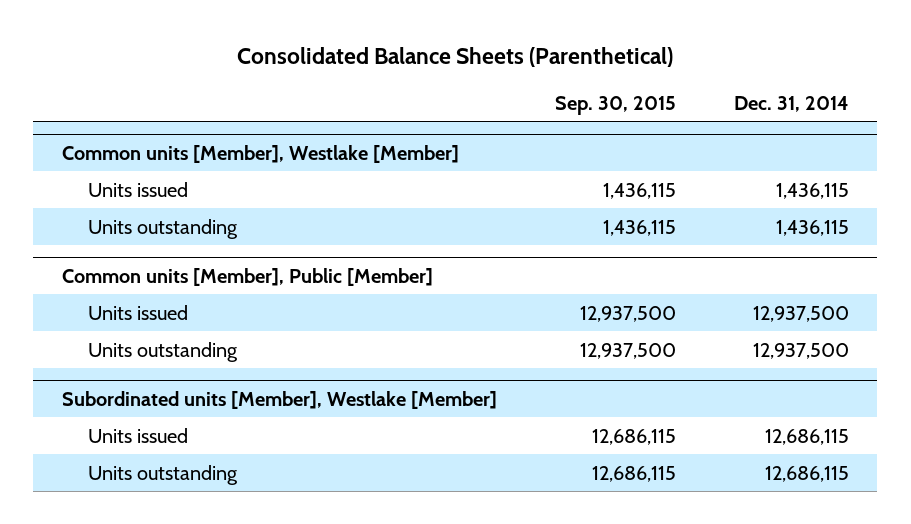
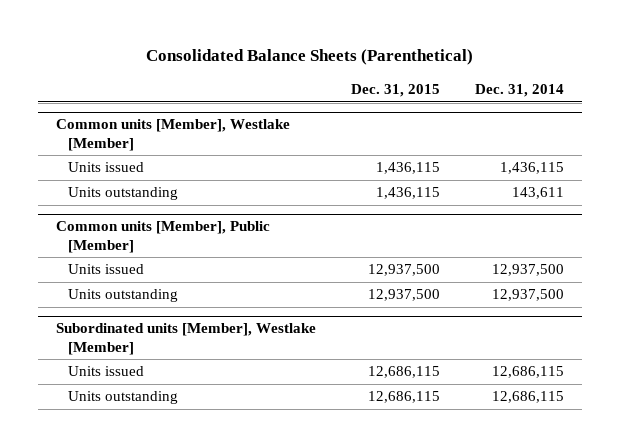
[554,95,676,115] Sep. 30, 2015 -> none
none -> [351,83,441,97] Dec. 31, 2015
[775,219,849,236] 1,436,115 -> [512,187,565,200] 143,611

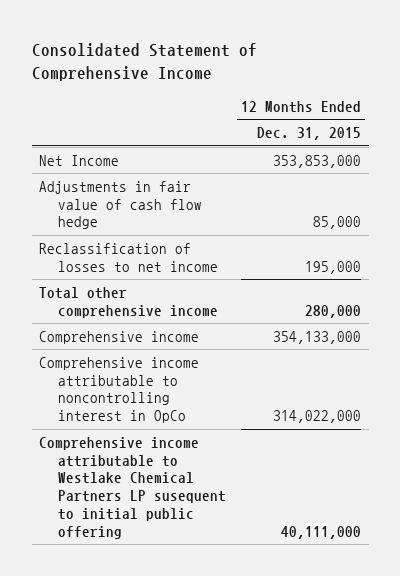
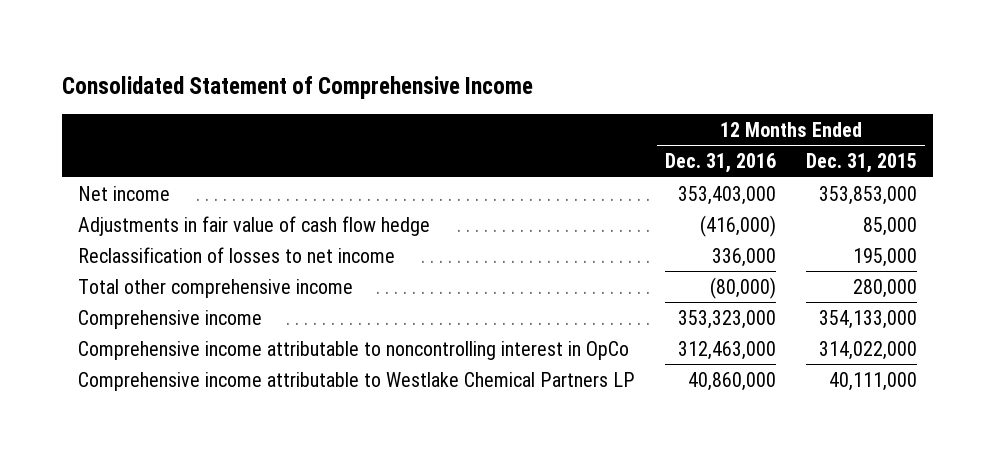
none -> [664,153,776,174] Dec. 31, 2016
[39,154,120,166] Net Income -> [77,185,170,201] Net income
[39,436,226,539] Comprehensive income attributable to Westlake Chemical Partners LP susequent to initial public offering -> [77,371,635,391] Comprehensive income attributable to Westlake Chemical Partners LP

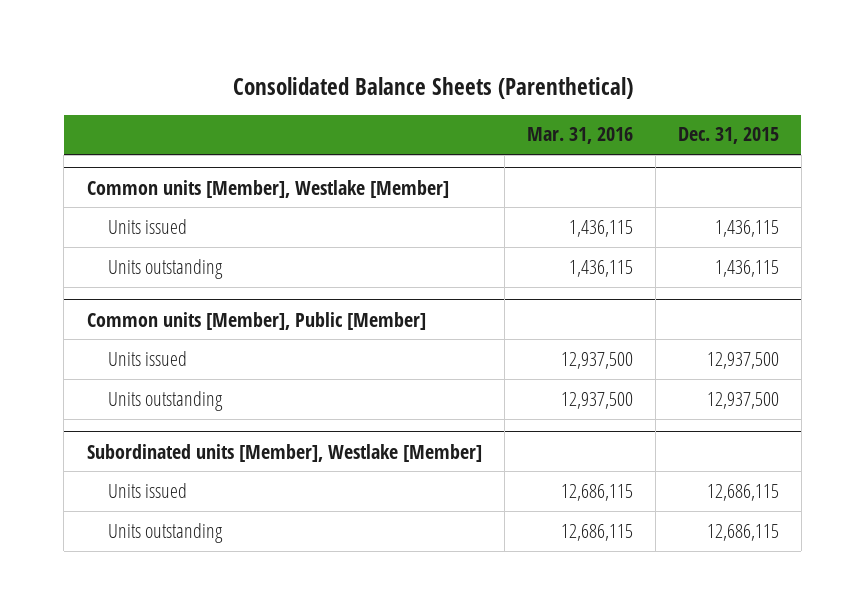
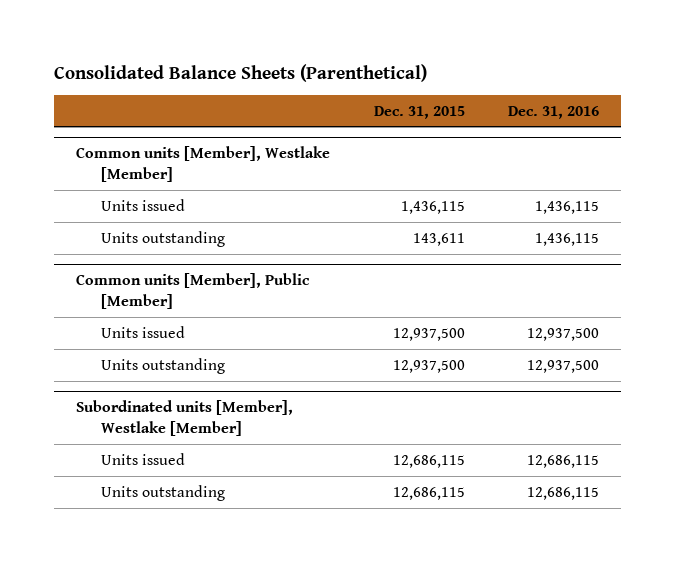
[526,127,633,145] Mar. 31, 2016 -> none
none -> [508,105,600,119] Dec. 31, 2016
[714,259,779,277] 1,436,115 -> [412,232,465,246] 143,611

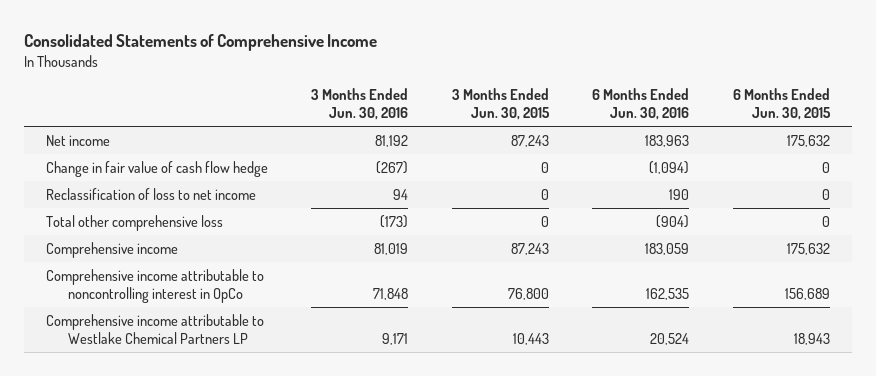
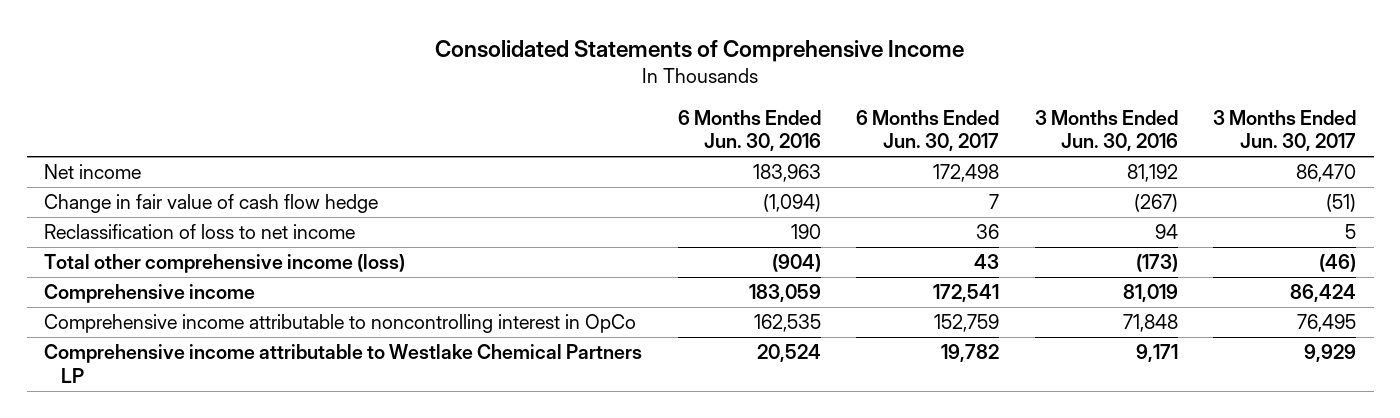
[451,88,550,121] 3 Months Ended Jun. 30, 2015 -> none
[732,88,831,121] 6 Months Ended Jun. 30, 2015 -> none
none -> [856,109,1000,152] 6 Months Ended Jun. 30, 2017
none -> [1213,109,1357,152] 3 Months Ended Jun. 30, 2017
[45,214,223,231] Total other comprehensive loss -> [44,254,406,274] Total other comprehensive income (loss)

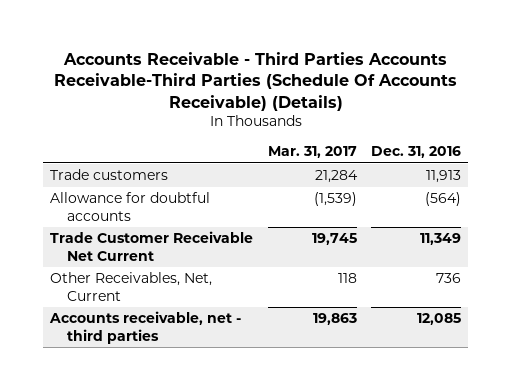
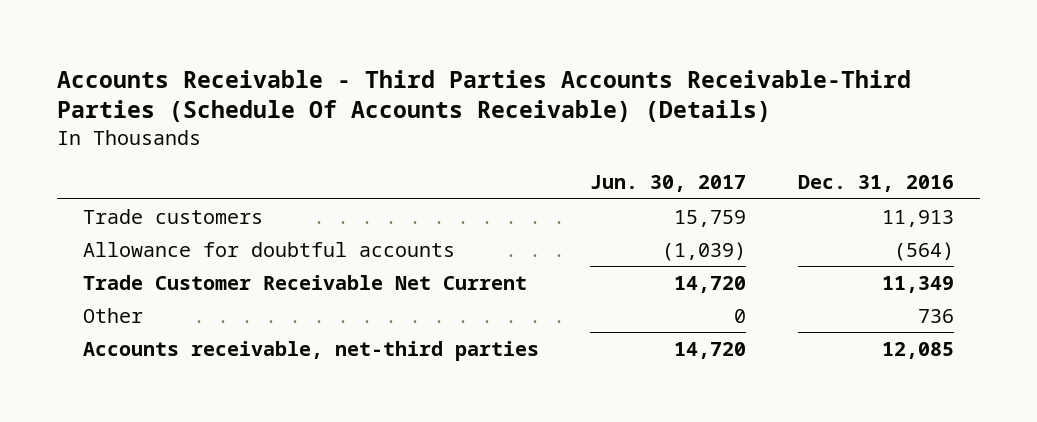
[267,146,357,159] Mar. 31, 2017 -> none
none -> [590,175,747,193] Jun. 30, 2017
[50,272,213,302] Other Receivables, Net, Current -> [82,307,143,323] Other
[49,311,242,345] Accounts receivable, net - third parties -> [82,340,539,361] Accounts receivable, net-third parties

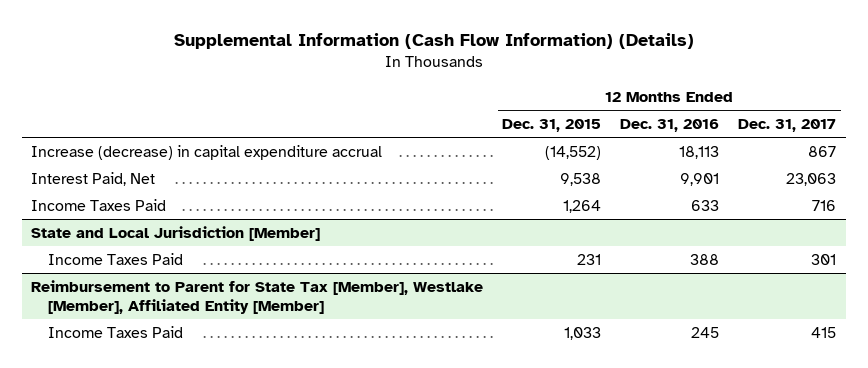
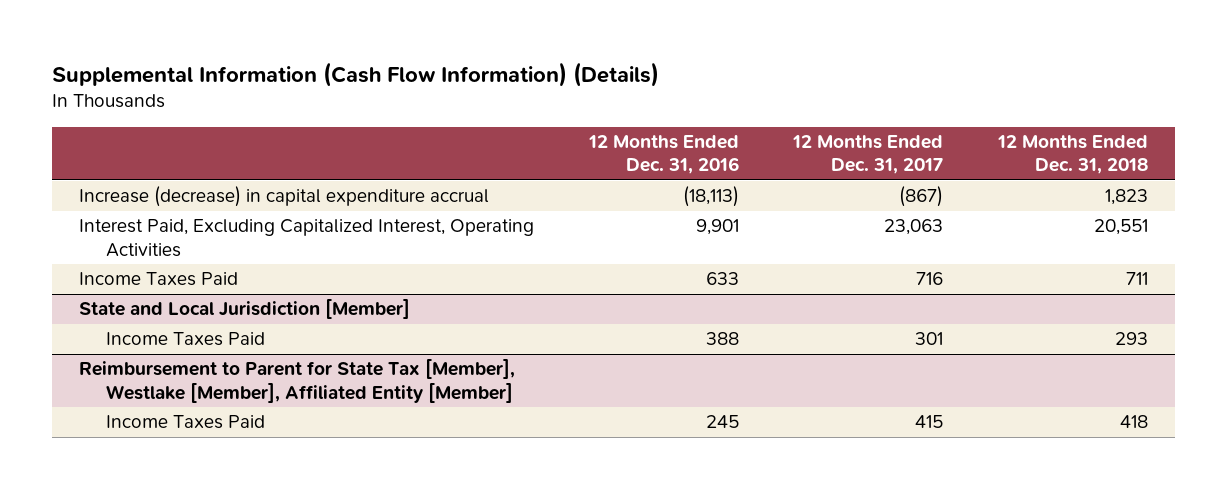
[502,119,602,133] Dec. 31, 2015 -> none
none -> [996,134,1148,175] 12 Months Ended Dec. 31, 2018
[679,145,720,159] 18,113 -> [682,186,739,208] (18,113)
[808,145,837,157] 867 -> [899,186,944,208] (867)
[31,171,156,186] Interest Paid, Net -> [78,219,534,257] Interest Paid, Excluding Capitalized Interest, Operating Activities

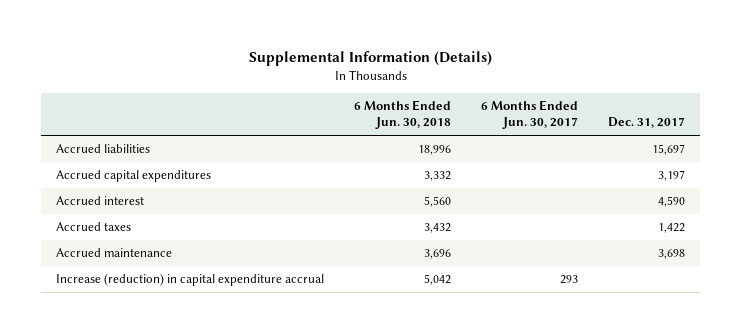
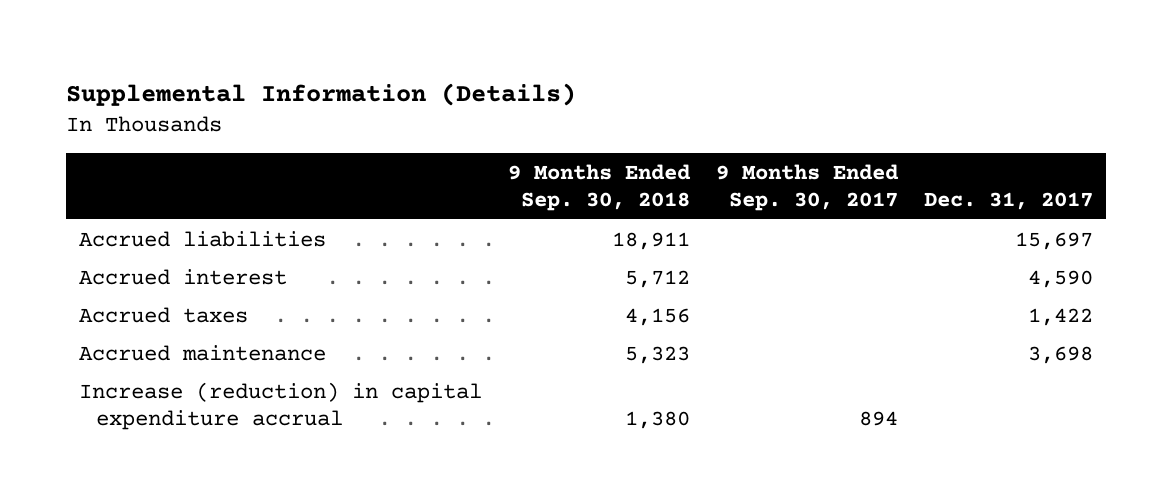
[354,100,452,130] 6 Months Ended Jun. 30, 2018 -> none
[481,100,579,130] 6 Months Ended Jun. 30, 2017 -> none
none -> [508,163,692,211] 9 Months Ended Sep. 30, 2018
none -> [716,163,900,211] 9 Months Ended Sep. 30, 2017
[56,170,212,183] Accrued capital expenditures -> none

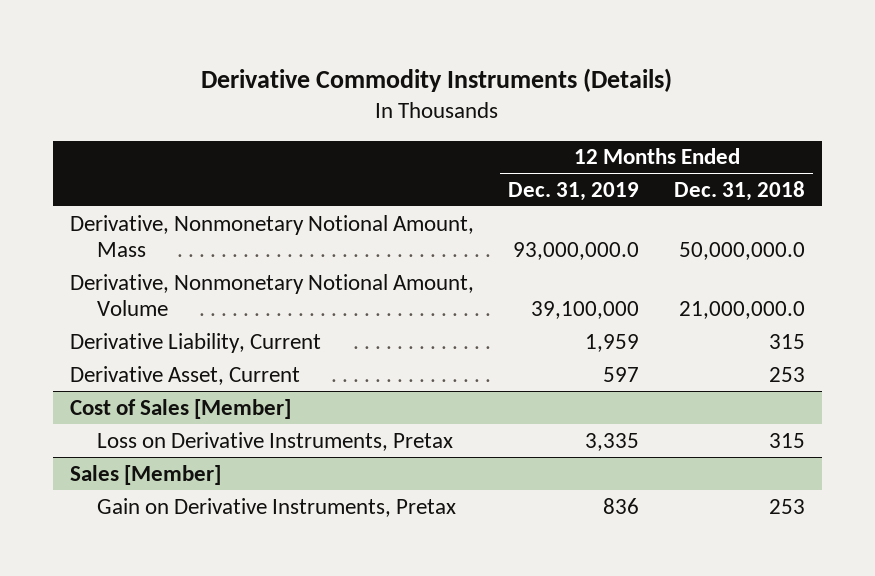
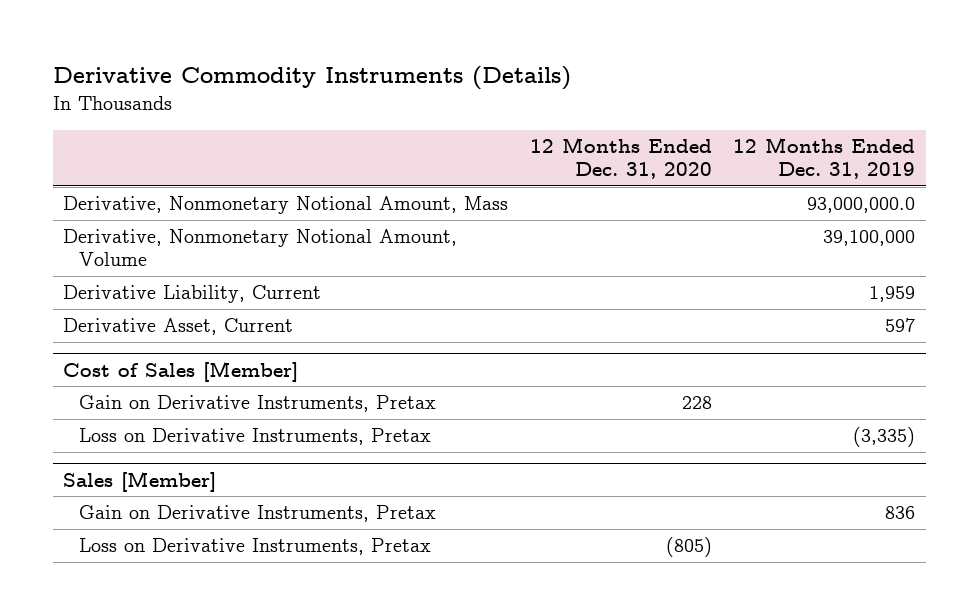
[673,180,805,201] Dec. 31, 2018 -> none
none -> [529,136,712,180] 12 Months Ended Dec. 31, 2020
none -> [78,395,436,413] Gain on Derivative Instruments, Pretax
[585,432,640,451] 3,335 -> [852,427,915,448] (3,335)
none -> [78,538,431,556] Loss on Derivative Instruments, Pretax

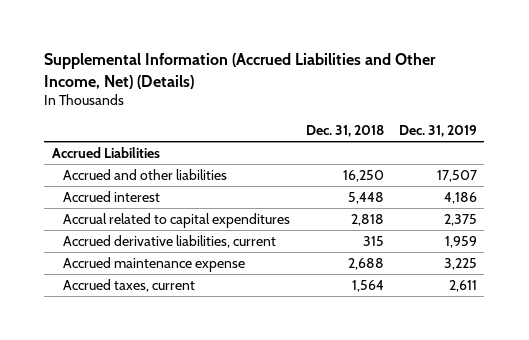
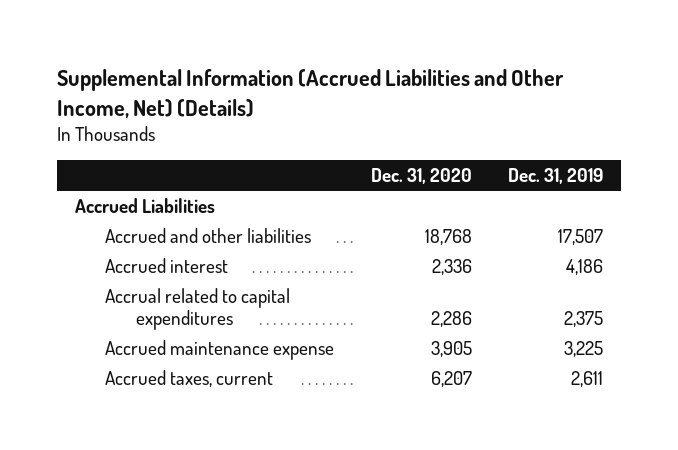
[305,125,384,138] Dec. 31, 2018 -> none
none -> [370,168,472,185] Dec. 31, 2020
[63,234,277,248] Accrued derivative liabilities, current -> none

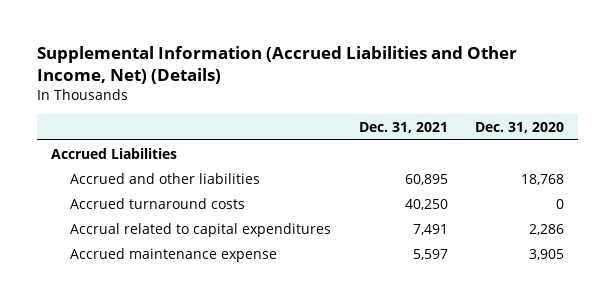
[508,168,604,185] Dec. 31, 2019 -> none
none -> [358,122,448,134] Dec. 31, 2021
[105,257,229,273] Accrued interest -> none
none -> [70,197,246,209] Accrued turnaround costs
[105,369,274,387] Accrued taxes, current -> none

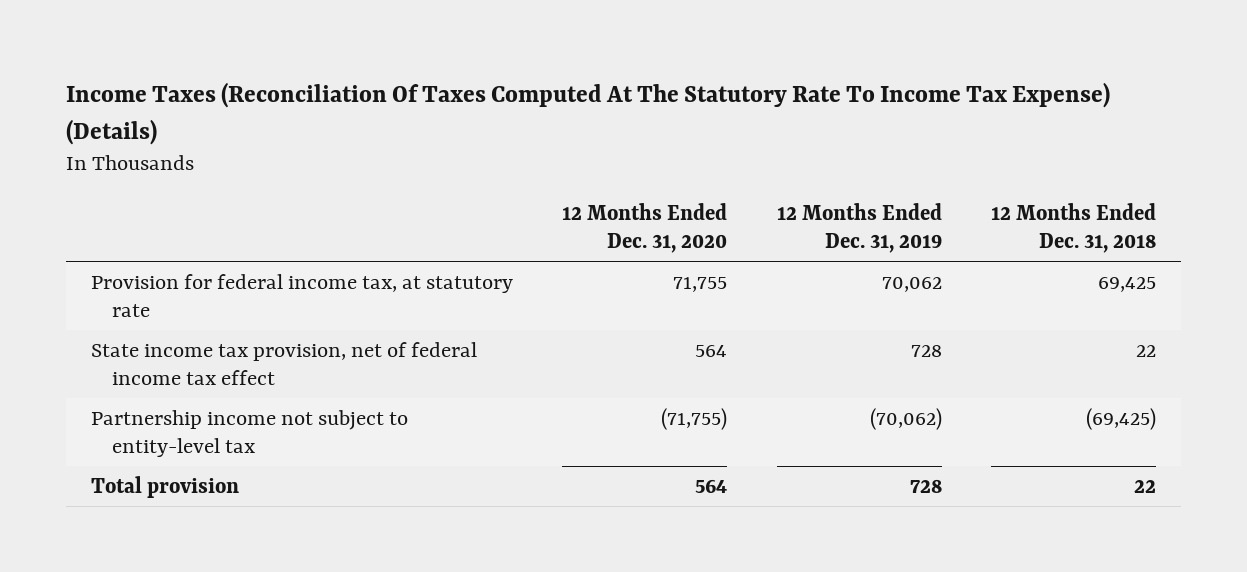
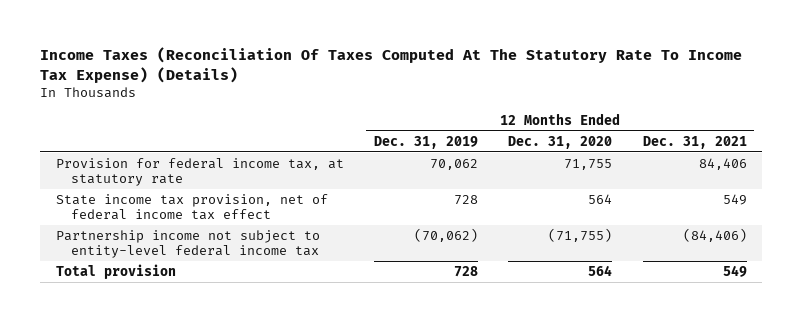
[990,202,1156,254] 12 Months Ended Dec. 31, 2018 -> none
none -> [642,135,747,149] Dec. 31, 2021
[90,409,408,457] Partnership income not subject to entity-level tax -> [55,229,320,259] Partnership income not subject to entity-level federal income tax

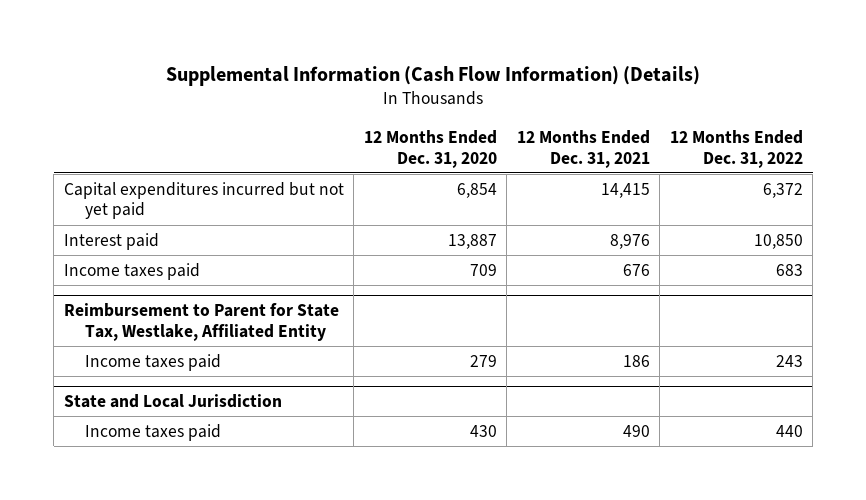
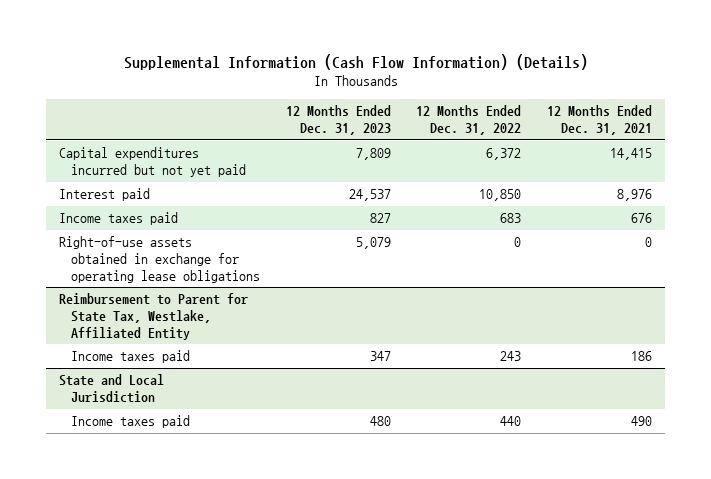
[363,129,497,168] 12 Months Ended Dec. 31, 2020 -> none
none -> [285,105,391,135] 12 Months Ended Dec. 31, 2023
none -> [58,236,260,283] Right-of-use assets obtained in exchange for operating lease obligations

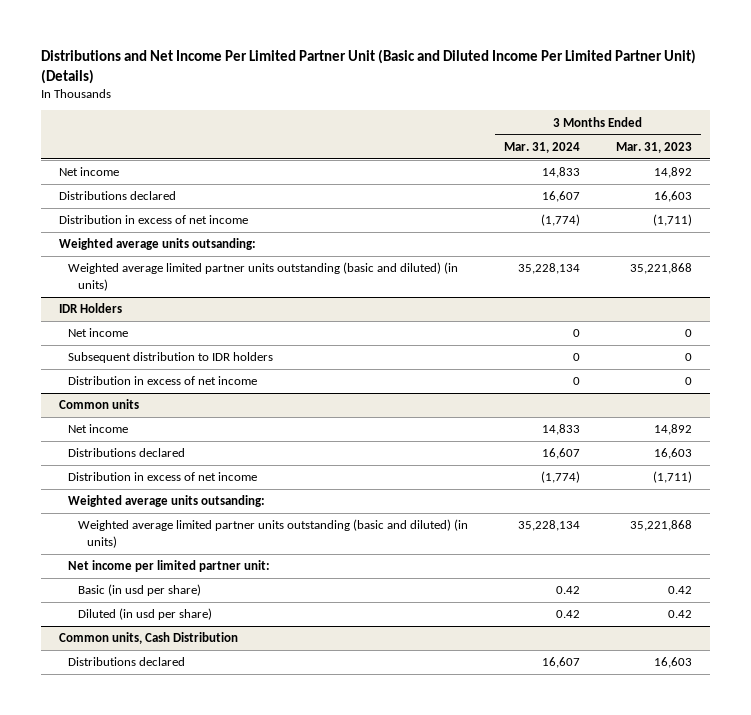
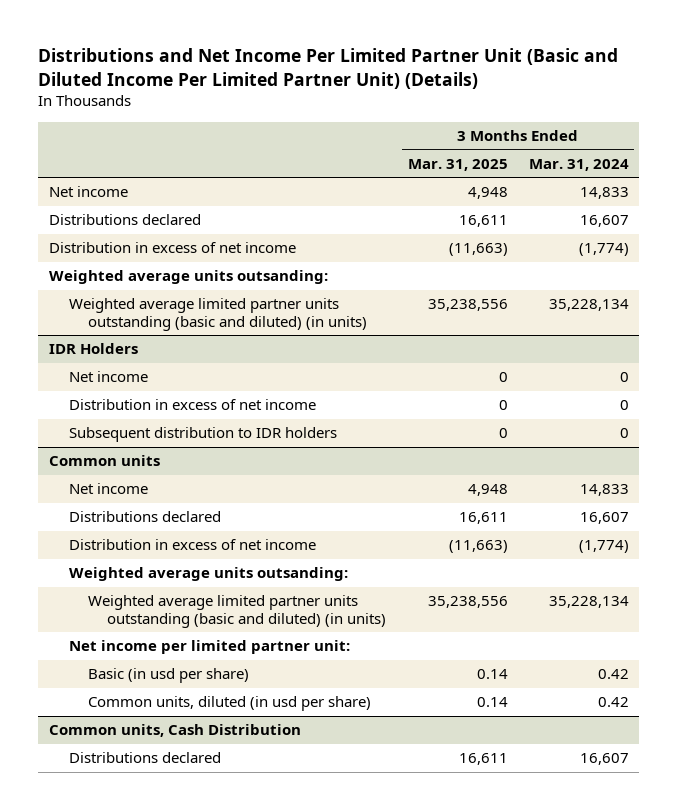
[615,141,692,153] Mar. 31, 2023 -> none
none -> [407,158,508,171] Mar. 31, 2025
[68,352,274,364] Subsequent distribution to IDR holders -> [68,427,337,443] Subsequent distribution to IDR holders
[77,608,212,621] Diluted (in usd per share) -> [87,696,371,712] Common units, diluted (in usd per share)

